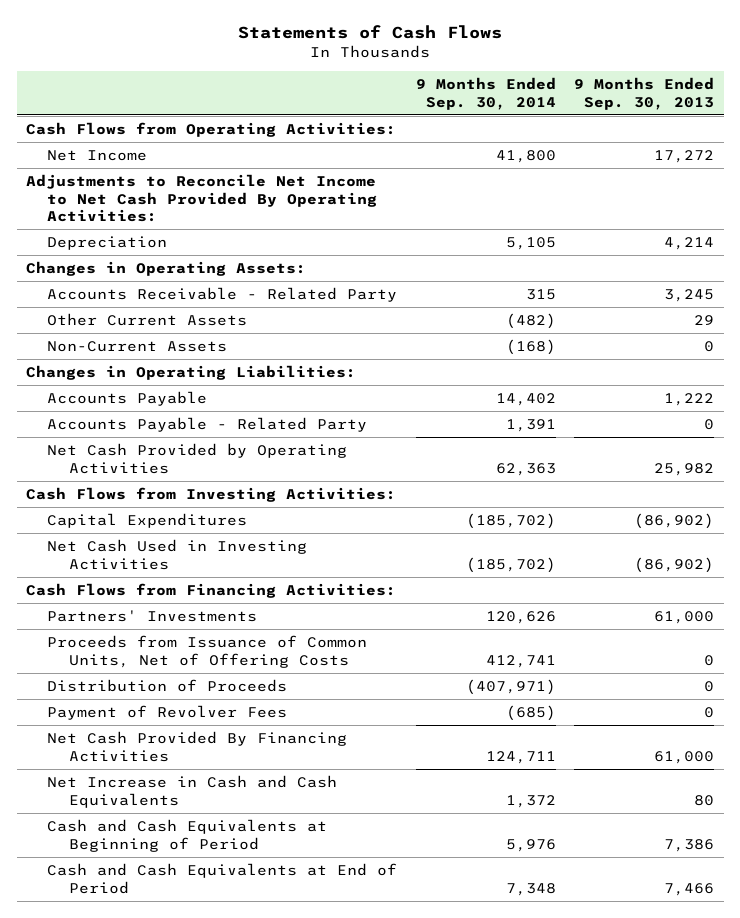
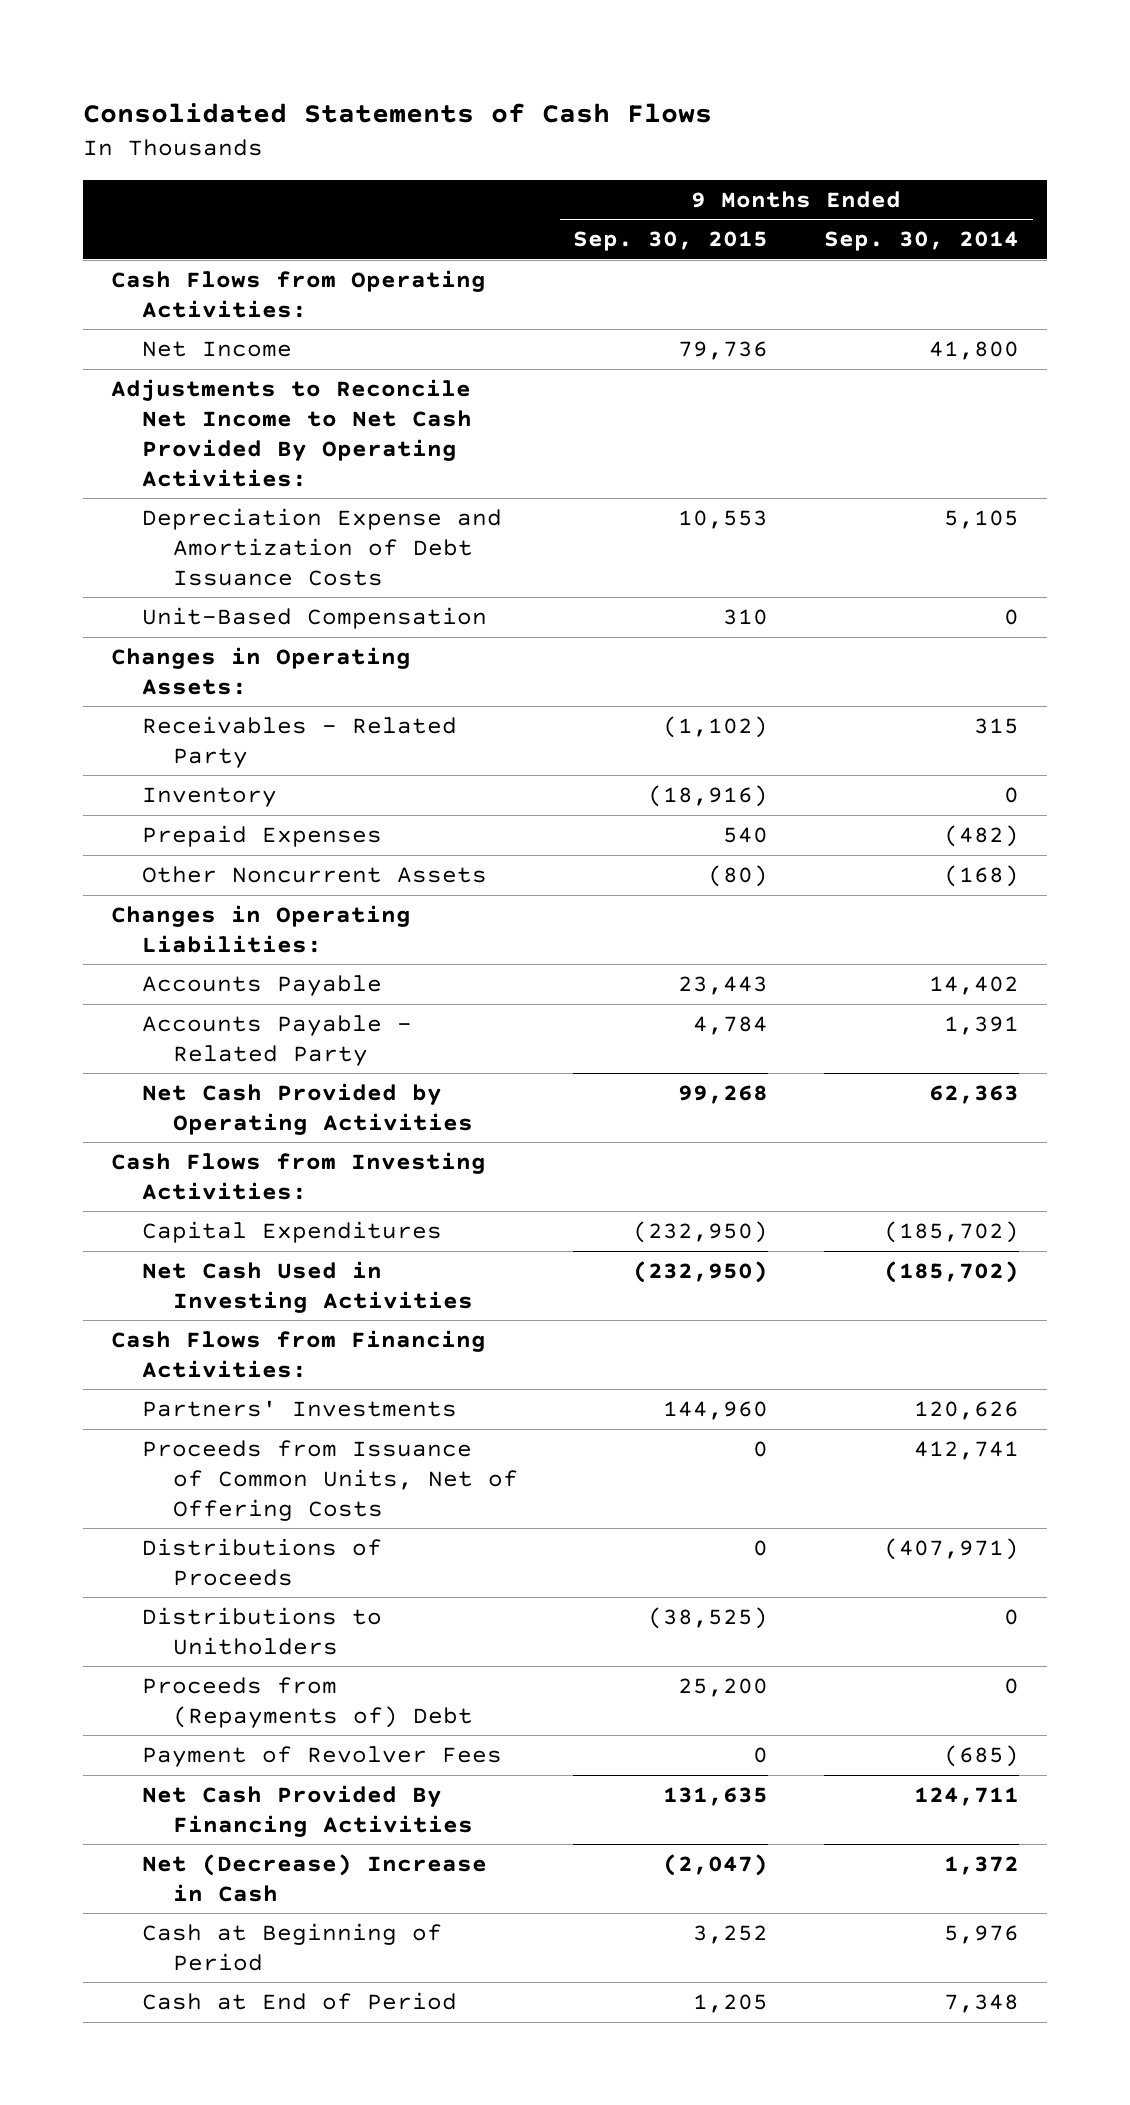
[238,25,503,40] Statements of Cash Flows -> [83,102,713,123] Consolidated Statements of Cash Flows
[574,77,715,110] 9 Months Ended Sep. 30, 2013 -> none
none -> [573,231,769,252] Sep. 30, 2015
[47,235,168,250] Depreciation -> [141,508,502,586] Depreciation Expense and Amortization of Debt Issuance Costs
none -> [141,607,487,630] Unit-Based Compensation
[47,286,398,302] Accounts Receivable - Related Party -> [141,716,457,768] Receivables - Related Party
none -> [141,787,277,808] Inventory
[47,312,248,326] Other Current Assets -> [141,825,382,848] Prepaid Expenses
[47,340,228,352] Non-Current Assets -> [141,866,487,884] Other Noncurrent Assets
[47,678,288,692] Distribution of Proceeds -> [141,1538,382,1586] Distributions of Proceeds
none -> [141,1607,382,1655] Distributions to Unitholders
none -> [141,1677,473,1728] Proceeds from (Repayments of) Debt
[47,774,338,808] Net Increase in Cash and Cash Equivalents -> [141,1854,487,1902] Net (Decrease) Increase in Cash
[47,818,328,852] Cash and Cash Equivalents at Beginning of Period -> [141,1923,442,1971] Cash at Beginning of Period
[47,862,398,894] Cash and Cash Equivalents at End of Period -> [141,1992,457,2011] Cash at End of Period

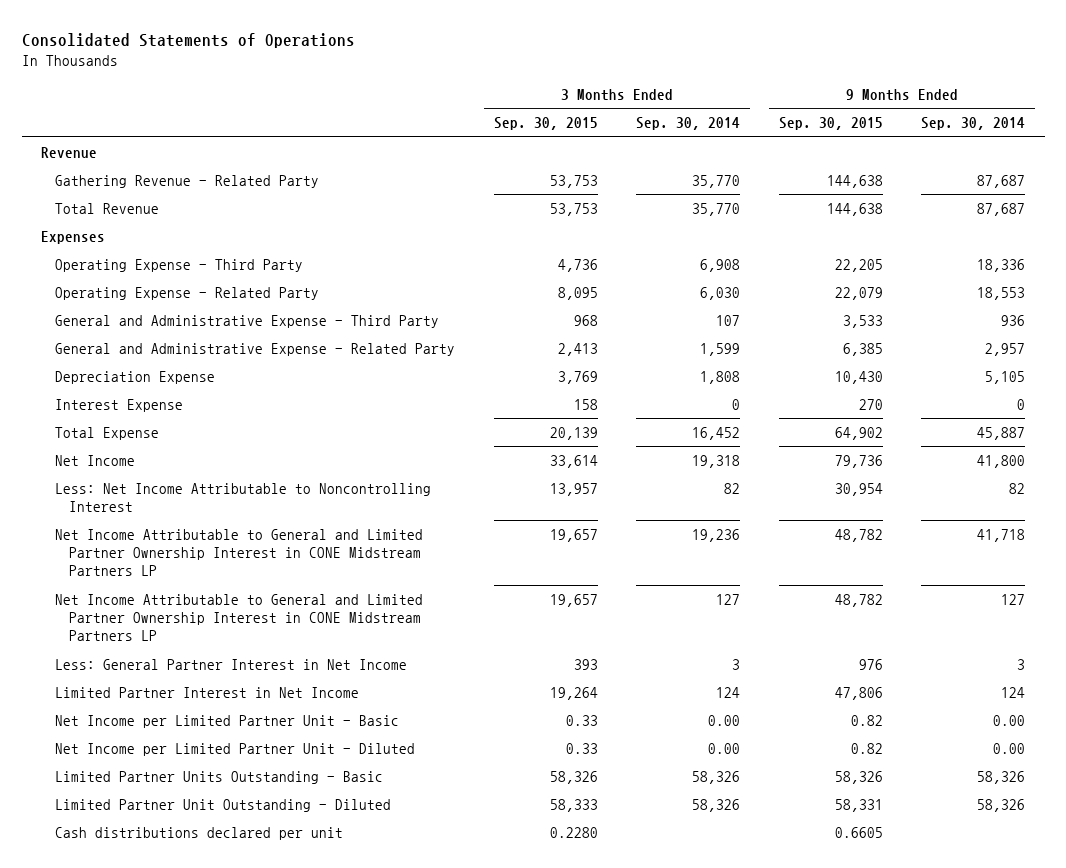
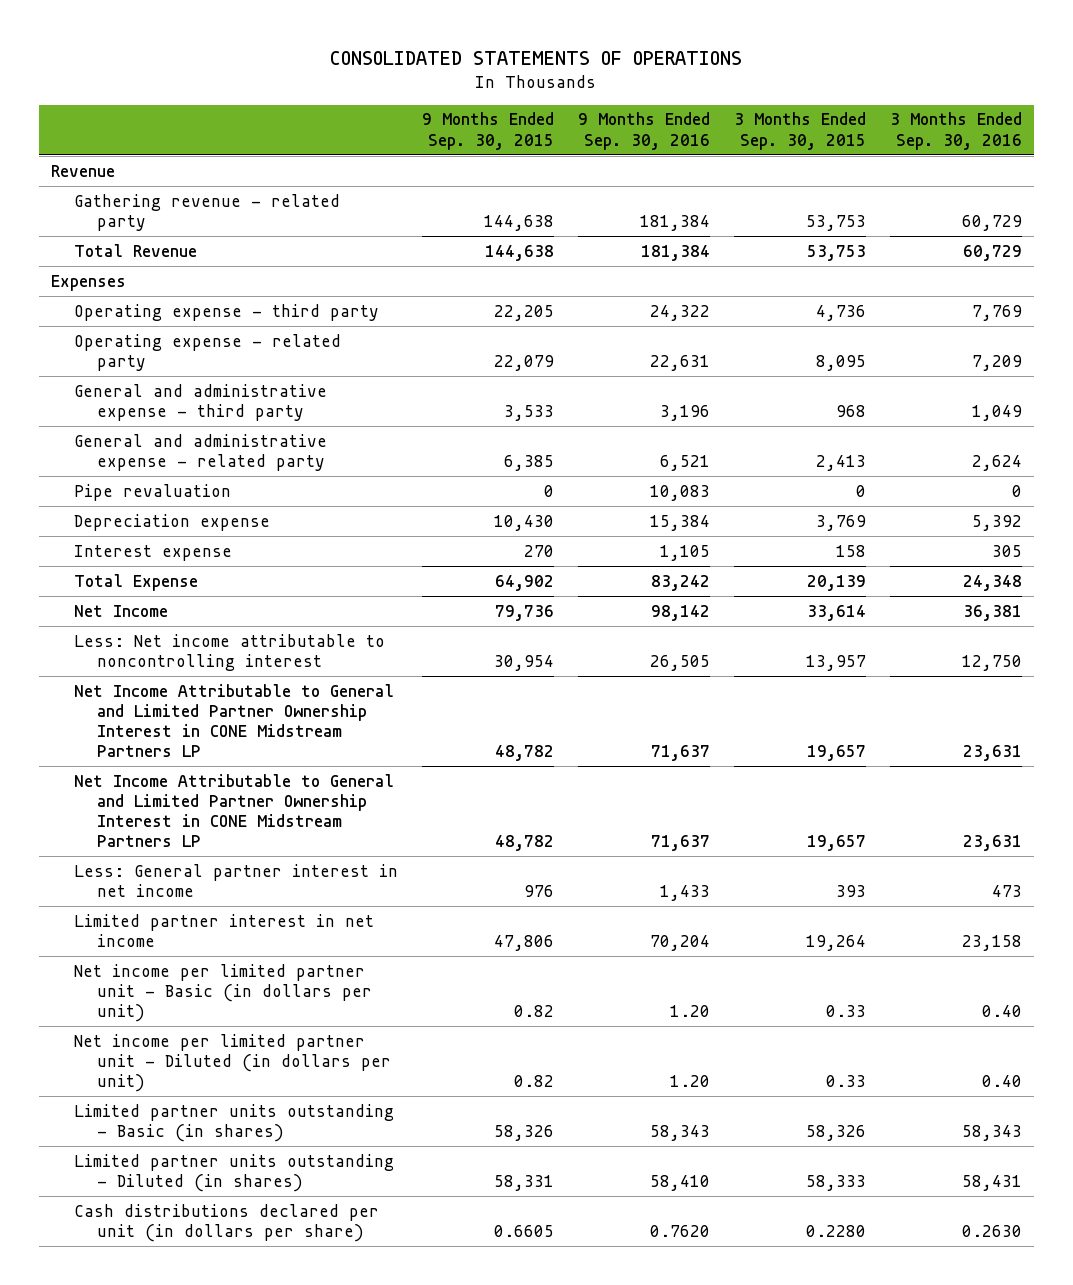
[21,32,355,48] Consolidated Statements of Operations -> [330,50,743,65] CONSOLIDATED STATEMENTS OF OPERATIONS
[636,117,741,131] Sep. 30, 2014 -> none
[921,117,1026,131] Sep. 30, 2014 -> none
none -> [577,112,710,150] 9 Months Ended Sep. 30, 2016
none -> [890,112,1023,150] 3 Months Ended Sep. 30, 2016
[55,174,320,188] Gathering Revenue - Related Party -> [73,193,340,231] Gathering revenue - related party
[55,258,304,272] Operating Expense - Third Party -> [73,303,379,321] Operating expense - third party
[55,286,320,300] Operating Expense - Related Party -> [73,333,341,371] Operating expense - related party
[55,314,440,328] General and Administrative Expense - Third Party -> [73,383,327,421] General and administrative expense - third party
[55,342,456,356] General and Administrative Expense - Related Party -> [73,433,327,471] General and administrative expense - related party
none -> [73,483,231,501] Pipe revaluation
[55,370,216,384] Depreciation Expense -> [73,513,270,531] Depreciation expense
[55,398,184,412] Interest Expense -> [73,544,232,561] Interest expense
[55,482,432,513] Less: Net Income Attributable to Noncontrolling Interest -> [73,633,385,671] Less: Net income attributable to noncontrolling interest
[55,658,408,670] Less: General Partner Interest in Net Income -> [73,863,398,897] Less: General partner interest in net income
[55,686,360,698] Limited Partner Interest in Net Income -> [73,913,374,947] Limited partner interest in net income
[55,714,400,728] Net Income per Limited Partner Unit - Basic -> [73,963,372,1022] Net income per limited partner unit - Basic (in dollars per unit)
[55,742,416,756] Net Income per Limited Partner Unit - Diluted -> [73,1033,391,1092] Net income per limited partner unit - Diluted (in dollars per unit)
[55,770,384,784] Limited Partner Units Outstanding - Basic -> [73,1103,394,1142] Limited partner units outstanding - Basic (in shares)
[55,798,392,812] Limited Partner Unit Outstanding - Diluted -> [73,1153,394,1192] Limited partner units outstanding - Diluted (in shares)
[55,826,344,840] Cash distributions declared per unit -> [73,1203,379,1242] Cash distributions declared per unit (in dollars per share)

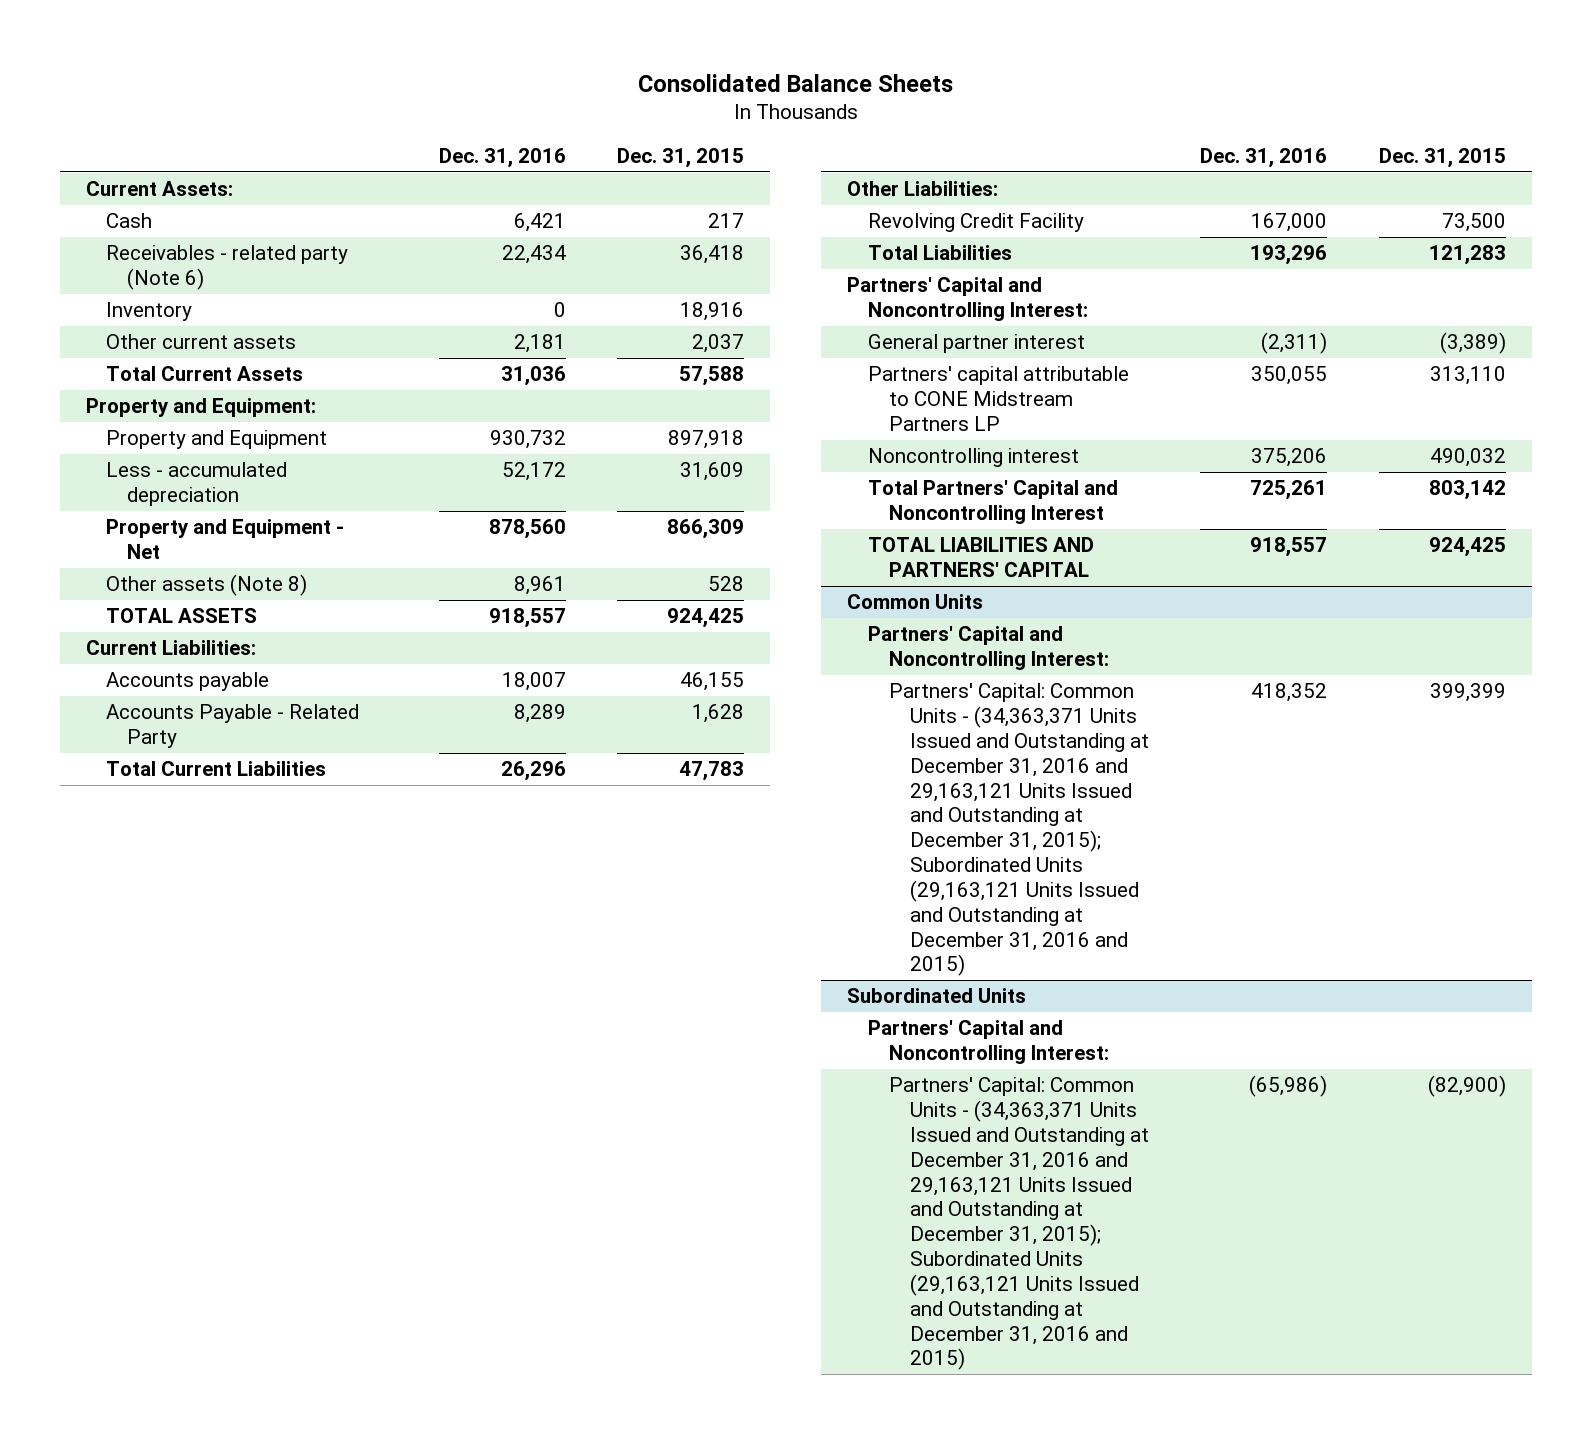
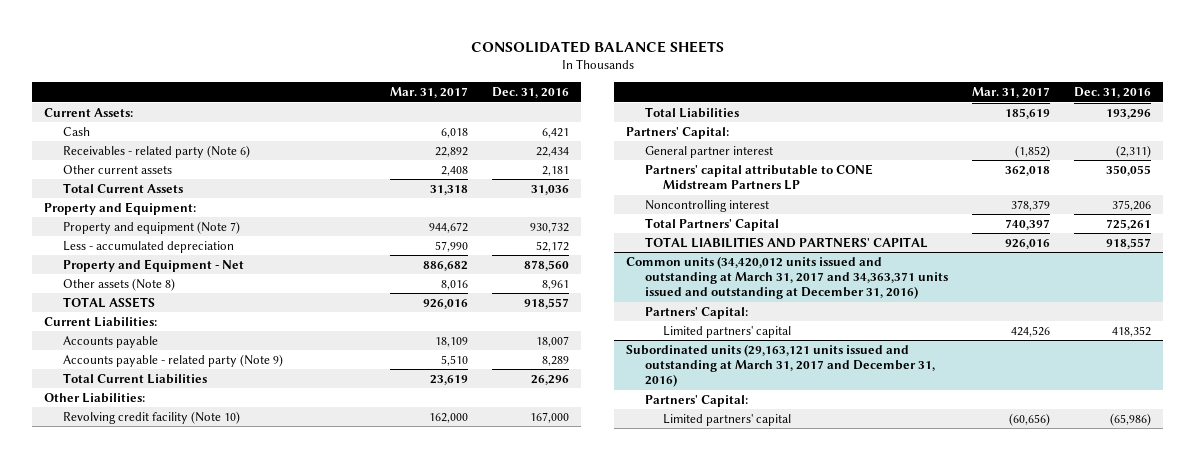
[637,73,953,92] Consolidated Balance Sheets -> [470,41,724,54] CONSOLIDATED BALANCE SHEETS
[617,147,745,168] Dec. 31, 2015 -> none
none -> [390,87,469,99] Mar. 31, 2017
[106,302,193,322] Inventory -> none
[106,430,328,450] Property and Equipment -> [62,220,240,234] Property and equipment (Note 7)
[106,704,360,749] Accounts Payable - Related Party -> [62,353,283,367] Accounts payable - related party (Note 9)
[867,213,1084,233] Revolving Credit Facility -> [62,410,240,424] Revolving credit facility (Note 10)
[847,277,1088,322] Partners' Capital and Noncontrolling Interest: -> [625,126,729,139] Partners' Capital:
[867,480,1118,525] Total Partners' Capital and Noncontrolling Interest -> [644,217,779,231] Total Partners' Capital
[847,594,984,610] Common Units -> [625,255,948,300] Common units (34,420,012 units issued and outstanding at March 31, 2017 and 34,363,371 units issued and outstanding at December 31, 2016)
[867,626,1109,671] Partners' Capital and Noncontrolling Interest: -> [644,306,748,319] Partners' Capital:
[888,683,1149,977] Partners' Capital: Common Units - (34,363,371 Units Issued and Outstanding at December 31, 2016 and 29,163,121 Units Issued and Outstanding at December 31, 2015); Subordinated Units (29,163,121 Units Issued and Outstanding at December 31, 2016 and 2015) -> [663,325,792,338] Limited partners' capital
[847,988,1027,1004] Subordinated Units -> [625,343,935,388] Subordinated units (29,163,121 units issued and outstanding at March 31, 2017 and December 31, 2016)
[867,1020,1109,1065] Partners' Capital and Noncontrolling Interest: -> [644,394,748,407] Partners' Capital:
[888,1077,1149,1371] Partners' Capital: Common Units - (34,363,371 Units Issued and Outstanding at December 31, 2016 and 29,163,121 Units Issued and Outstanding at December 31, 2015); Subordinated Units (29,163,121 Units Issued and Outstanding at December 31, 2016 and 2015) -> [663,413,792,426] Limited partners' capital

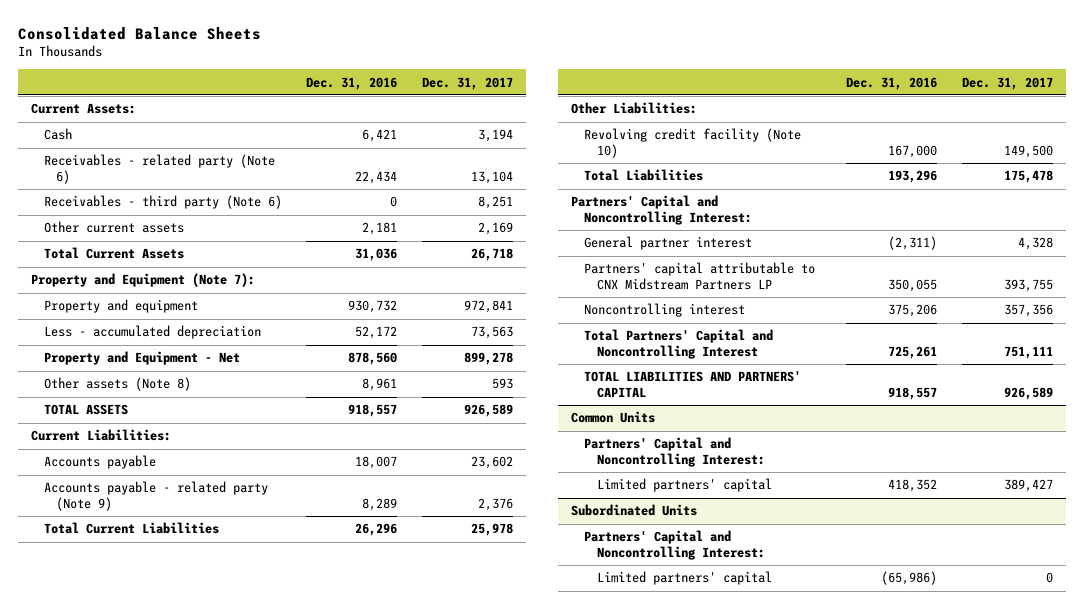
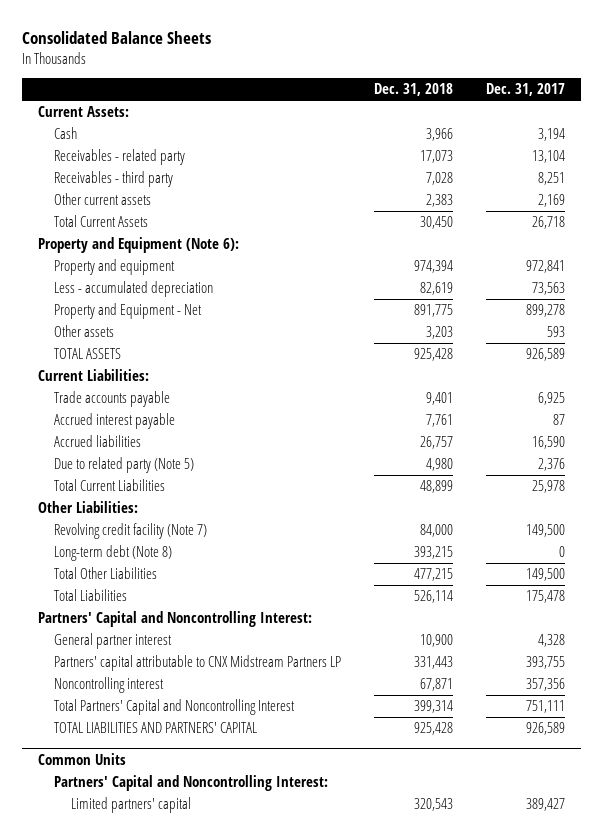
[306,76,398,90] Dec. 31, 2016 -> none
none -> [373,83,453,97] Dec. 31, 2018
[43,154,275,184] Receivables - related party (Note 6) -> [54,149,186,166] Receivables - related party
[43,195,282,210] Receivables - third party (Note 6) -> [54,171,174,188] Receivables - third party
[30,273,255,288] Property and Equipment (Note 7): -> [37,237,239,254] Property and Equipment (Note 6):
[43,377,191,392] Other assets (Note 8) -> [54,325,115,338] Other assets
[43,455,156,470] Accounts payable -> [54,391,171,408] Trade accounts payable
[471,456,514,470] 23,602 -> [537,392,565,406] 6,925
none -> [54,413,176,430] Accrued interest payable
none -> [54,435,142,448] Accrued liabilities
[43,481,268,511] Accounts payable - related party (Note 9) -> [54,457,195,474] Due to related party (Note 5)
[583,128,801,158] Revolving credit facility (Note 10) -> [54,523,208,540] Revolving credit facility (Note 7)
none -> [54,545,173,562] Long-term debt (Note 8)
none -> [54,567,158,580] Total Other Liabilities
[570,504,697,517] Subordinated Units -> none
[583,530,765,560] Partners' Capital and Noncontrolling Interest: -> none
[596,571,772,586] Limited partners' capital -> none

